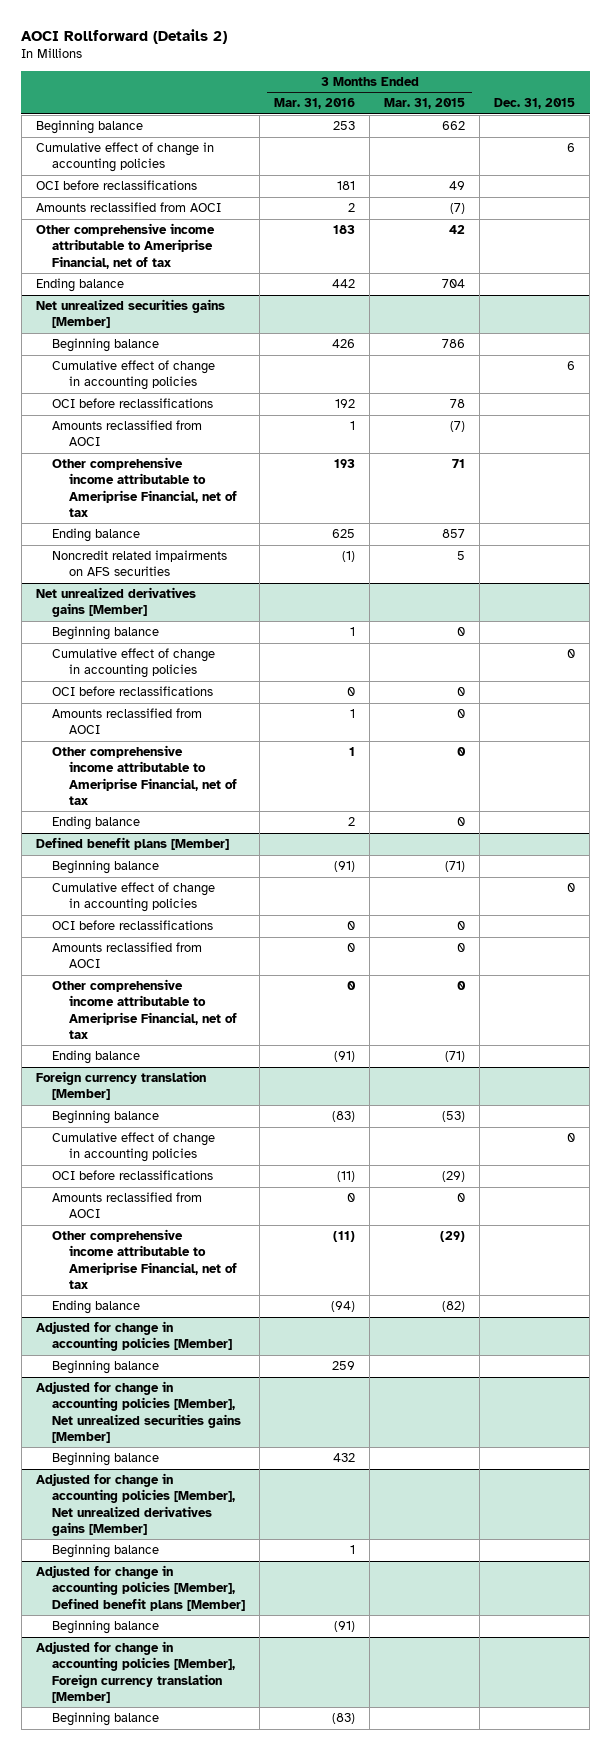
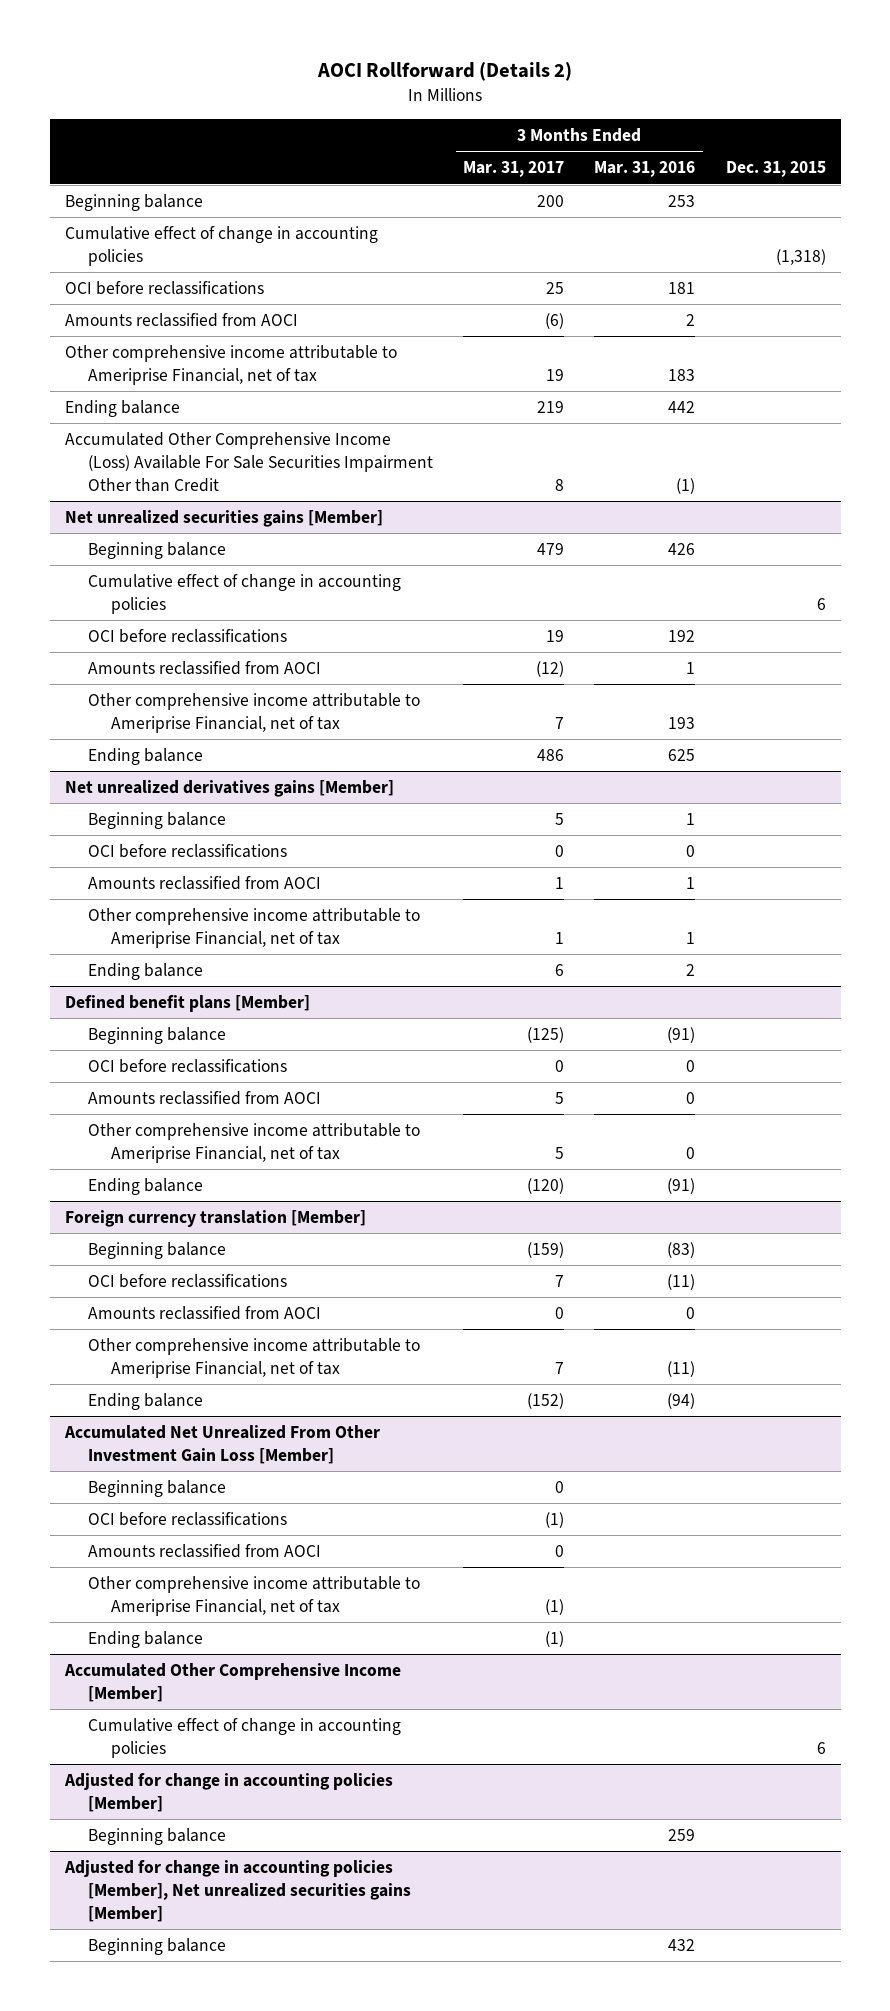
[384,98,466,110] Mar. 31, 2015 -> none
none -> [463,161,565,178] Mar. 31, 2017
[567,143,576,153] 6 -> [775,248,826,265] (1,318)
none -> [64,432,433,492] Accumulated Other Comprehensive Income (Loss) Available For Sale Securities Impairment Other than Credit
[52,550,228,577] Noncredit related impairments on AFS securities -> none
[52,648,216,679] Cumulative effect of change in accounting policies -> none
[52,882,216,913] Cumulative effect of change in accounting policies -> none
[52,1132,216,1163] Cumulative effect of change in accounting policies -> none
none -> [63,1425,380,1464] Accumulated Net Unrealized From Other Investment Gain Loss [Member]
none -> [87,1480,226,1498] Beginning balance
none -> [87,1512,287,1527] OCI before reclassifications
none -> [87,1544,321,1559] Amounts reclassified from AOCI
none -> [87,1576,420,1616] Other comprehensive income attributable to Ameriprise Financial, net of tax
none -> [87,1631,203,1649] Ending balance
none -> [63,1663,401,1702] Accumulated Other Comprehensive Income [Member]
none -> [87,1718,401,1758] Cumulative effect of change in accounting policies
[35,1473,236,1536] Adjusted for change in accounting policies [Member], Net unrealized derivatives gains [Member] -> none
[52,1544,160,1559] Beginning balance -> none
[35,1565,246,1611] Adjusted for change in accounting policies [Member], Defined benefit plans [Member] -> none
[52,1620,160,1635] Beginning balance -> none
[35,1641,236,1703] Adjusted for change in accounting policies [Member], Foreign currency translation [Member] -> none
[52,1712,160,1727] Beginning balance -> none

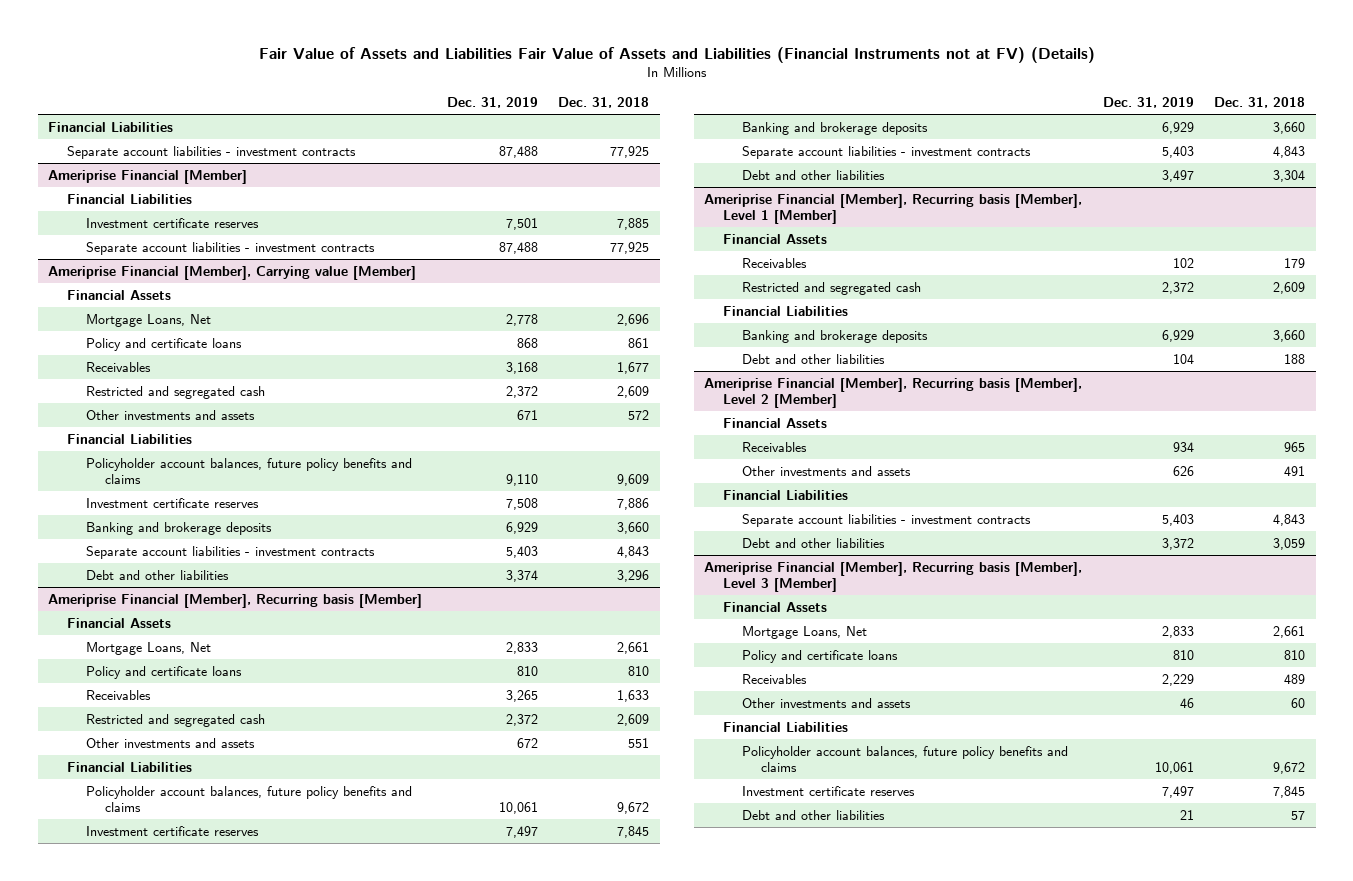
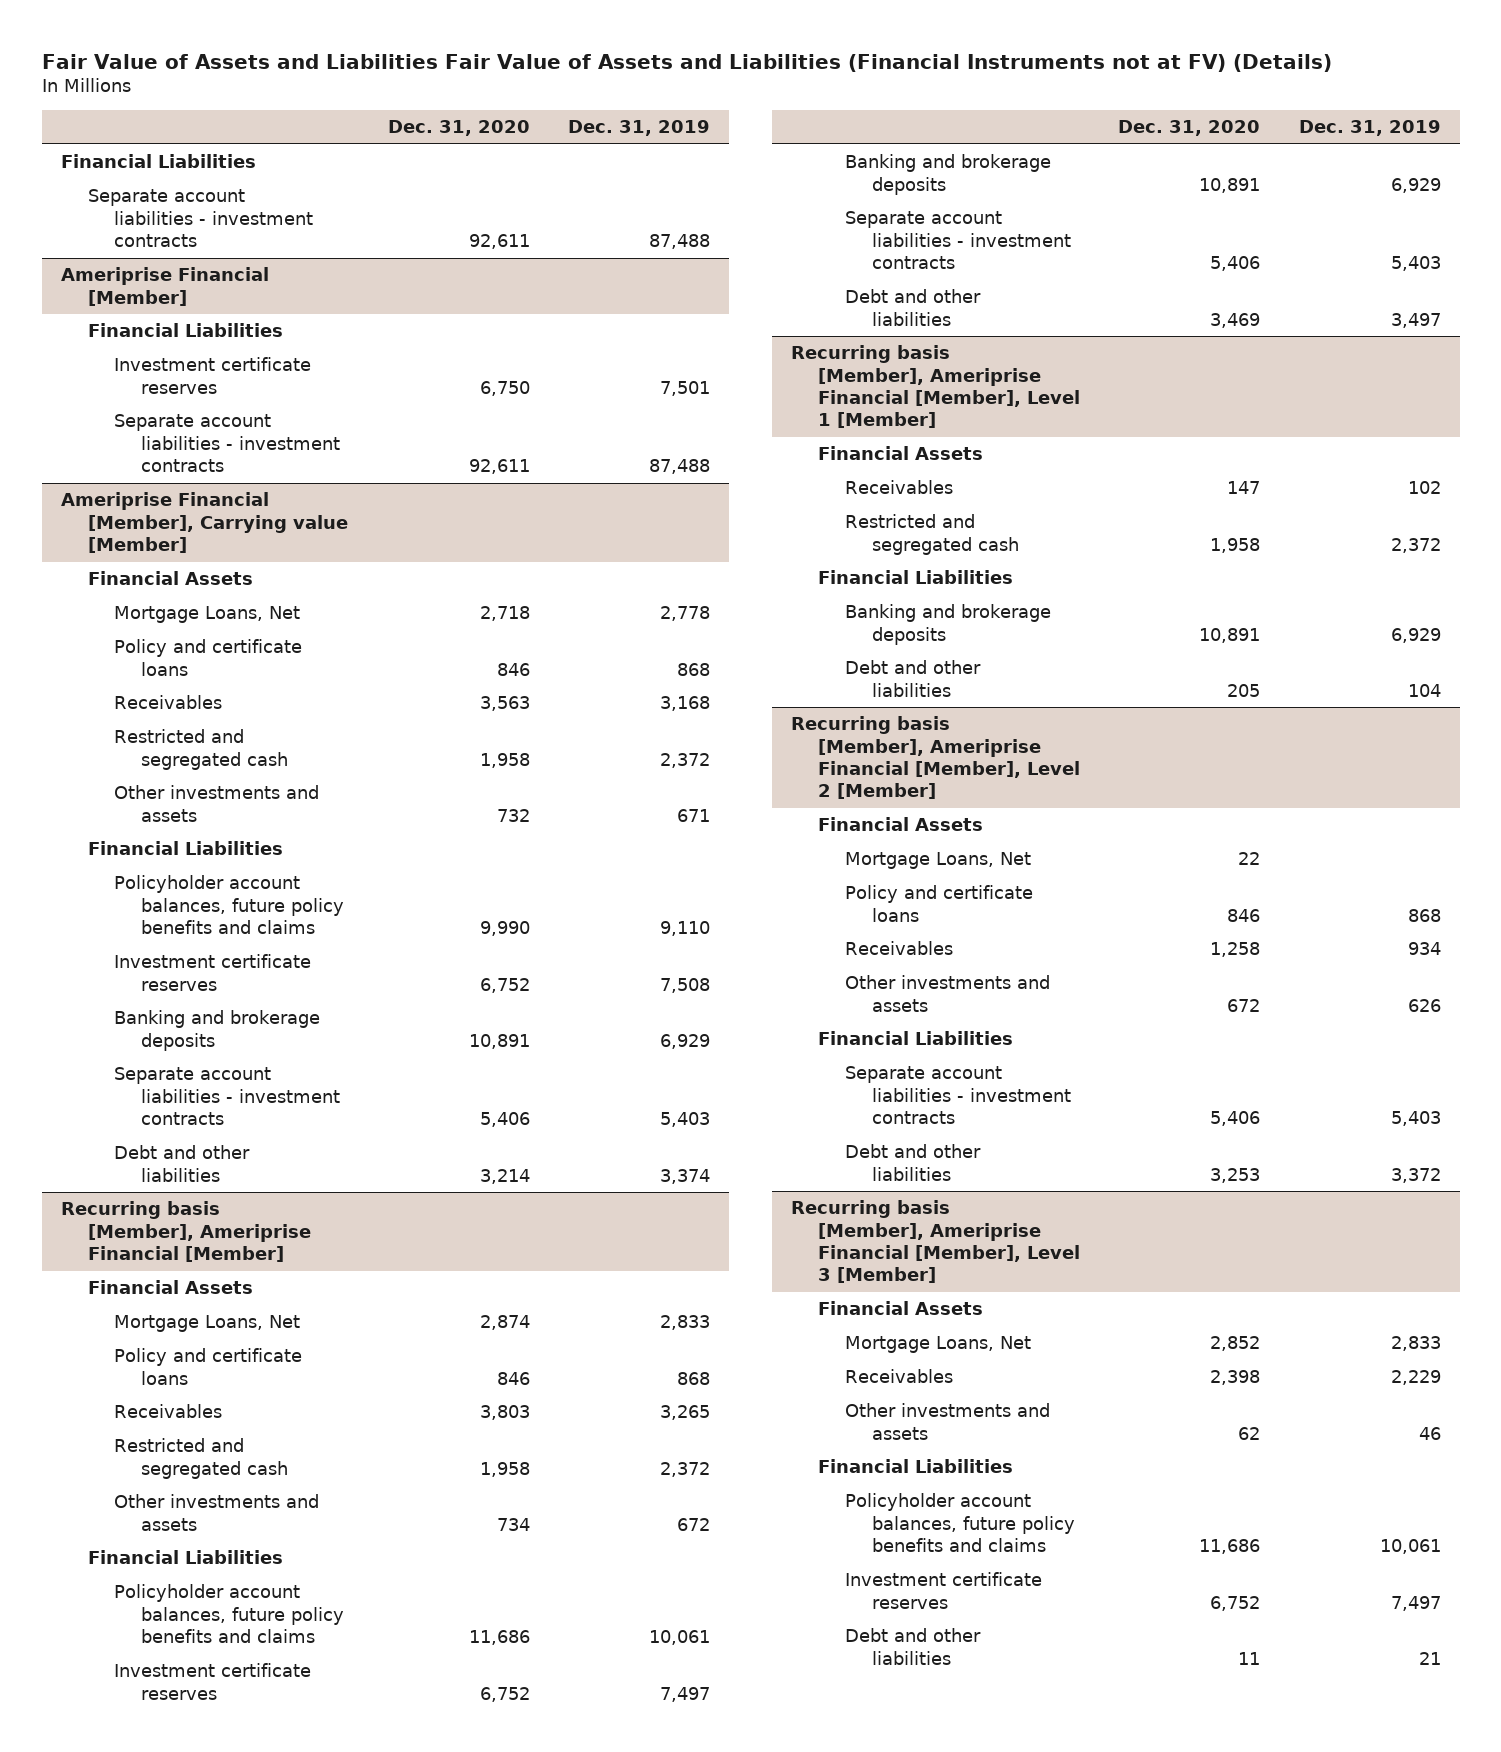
[558,97,650,109] Dec. 31, 2018 -> none
none -> [387,119,530,136] Dec. 31, 2020
[48,593,423,608] Ameriprise Financial [Member], Recurring basis [Member] -> [60,1201,311,1262] Recurring basis [Member], Ameriprise Financial [Member]
[516,665,538,676] 810 -> [676,1371,710,1385] 868
[703,193,1082,225] Ameriprise Financial [Member], Recurring basis [Member], Level 1 [Member] -> [791,345,1081,429] Recurring basis [Member], Ameriprise Financial [Member], Level 1 [Member]
[703,377,1082,409] Ameriprise Financial [Member], Recurring basis [Member], Level 2 [Member] -> [791,716,1081,800] Recurring basis [Member], Ameriprise Financial [Member], Level 2 [Member]
none -> [844,852,1031,870] Mortgage Loans, Net
none -> [844,885,1033,922] Policy and certificate loans
[703,561,1082,593] Ameriprise Financial [Member], Recurring basis [Member], Level 3 [Member] -> [791,1200,1081,1284] Recurring basis [Member], Ameriprise Financial [Member], Level 3 [Member]
[741,649,898,663] Policy and certificate loans -> none

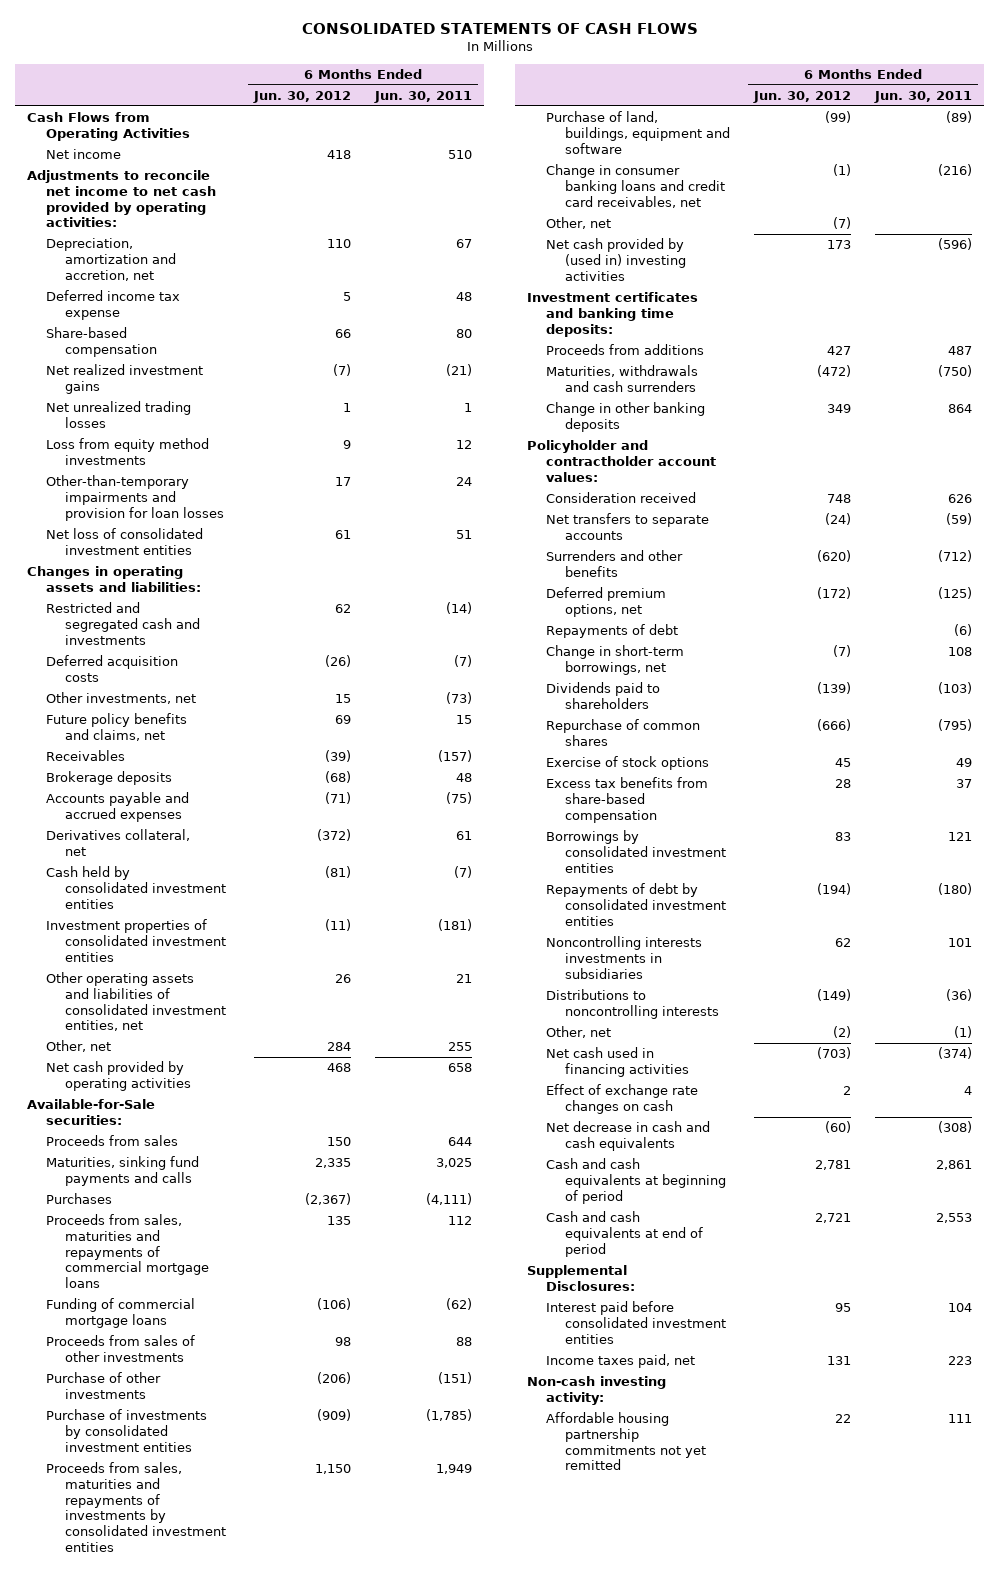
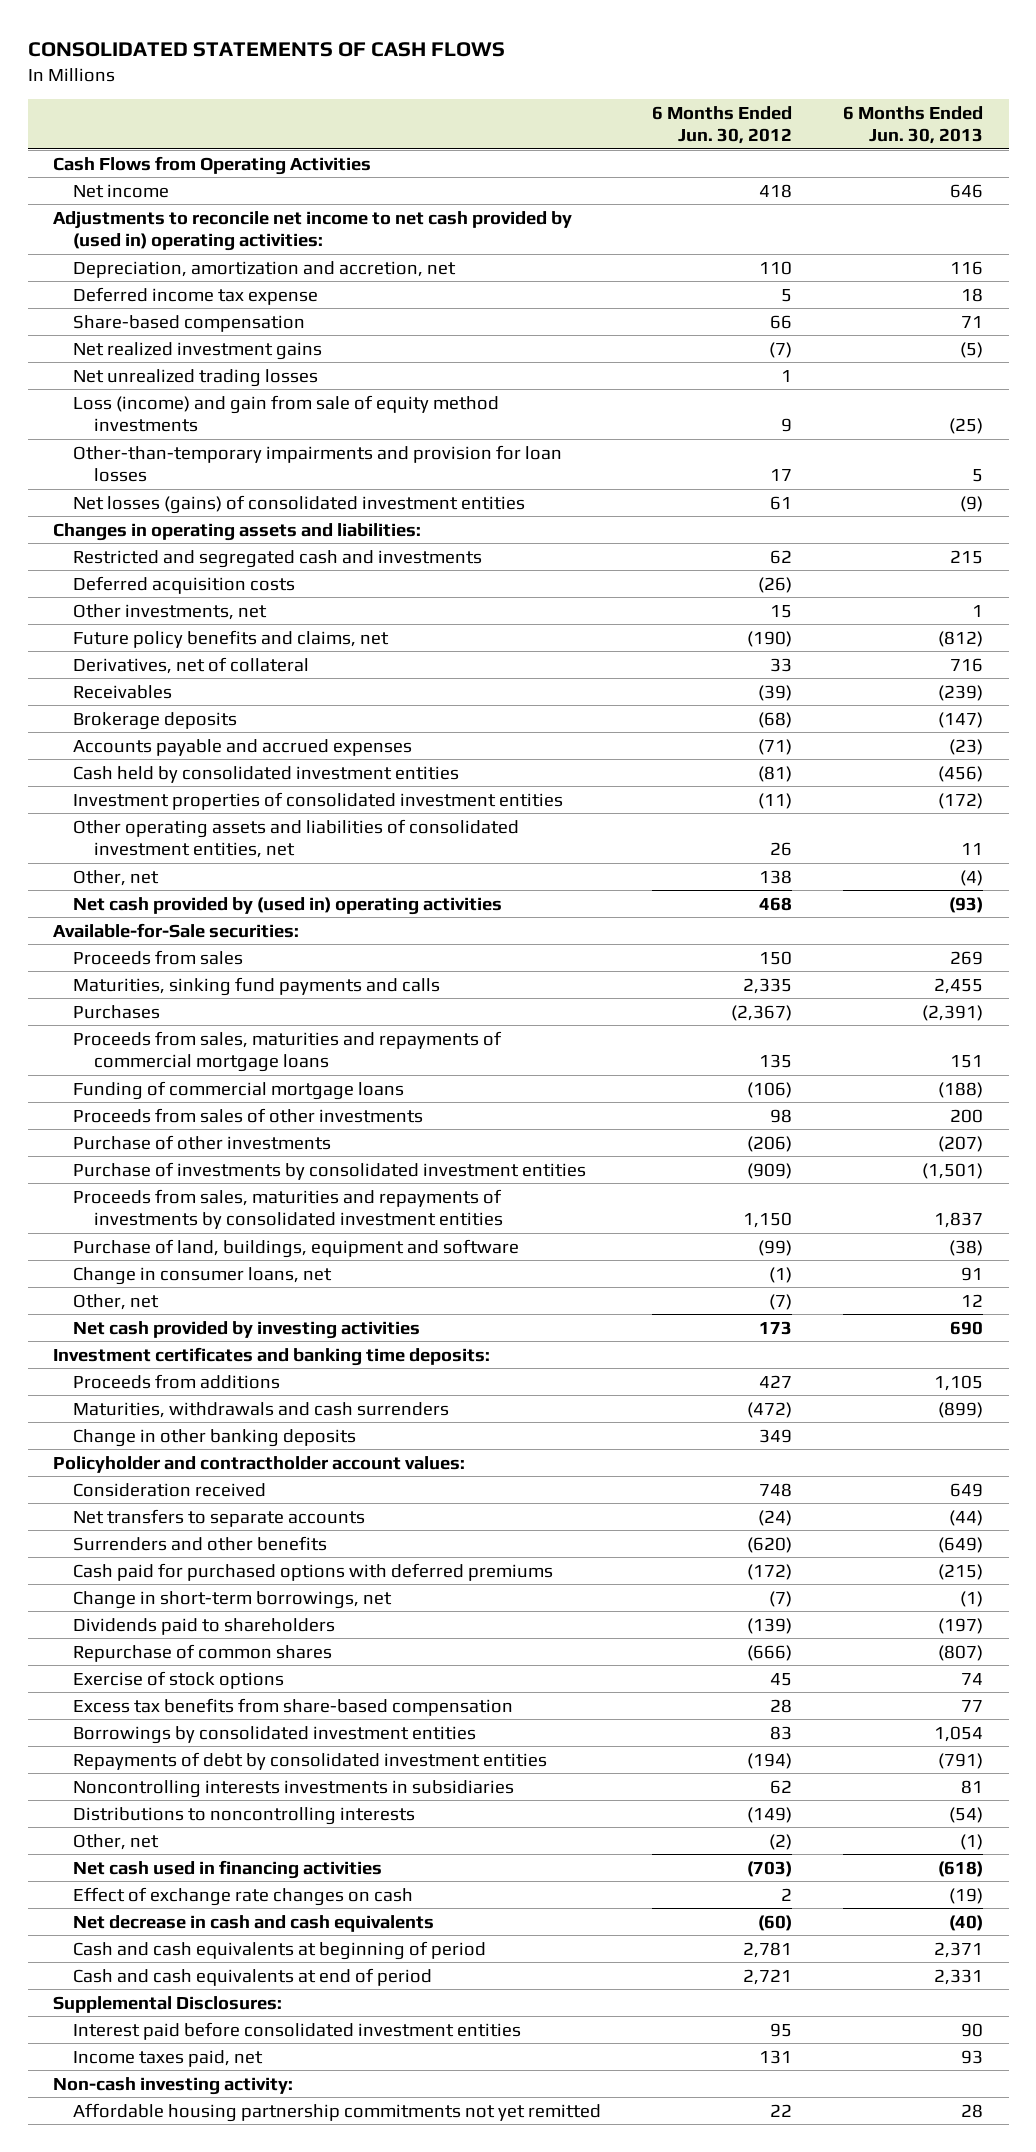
[374,90,473,103] Jun. 30, 2011 -> none
none -> [843,105,984,145] 6 Months Ended Jun. 30, 2013
[27,170,217,228] Adjustments to reconcile net income to net cash provided by operating activities: -> [53,210,573,251] Adjustments to reconcile net income to net cash provided by (used in) operating activities:
[46,438,210,465] Loss from equity method investments -> [73,394,500,432] Loss (income) and gain from sale of equity method investments
[46,528,204,555] Net loss of consolidated investment entities -> [73,494,526,514] Net losses (gains) of consolidated investment entities
[335,715,352,725] 69 -> [747,630,793,647] (190)
none -> [73,656,310,674] Derivatives, net of collateral
[46,829,191,856] Derivatives collateral, net -> none
[327,1042,352,1052] 284 -> [759,869,793,884] 138
[46,1061,192,1091] Net cash provided by operating activities -> [73,896,503,915] Net cash provided by (used in) operating activities
[546,164,726,208] Change in consumer banking loans and credit card receivables, net -> [73,1266,333,1285] Change in consumer loans, net
[546,238,687,281] Net cash provided by (used in) investing activities -> [73,1320,421,1339] Net cash provided by investing activities
[546,624,679,639] Repayments of debt -> none
[546,587,667,617] Deferred premium options, net -> [73,1562,554,1581] Cash paid for purchased options with deferred premiums

